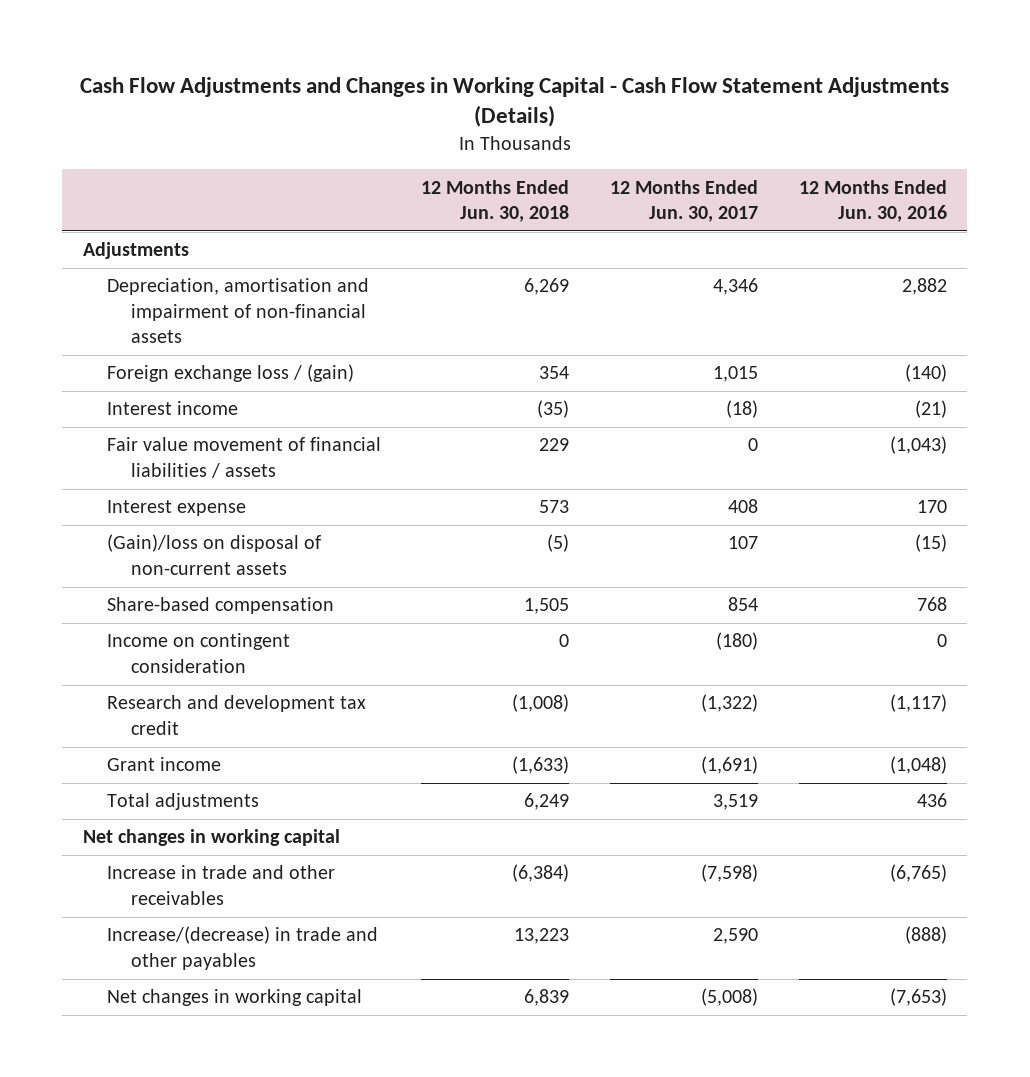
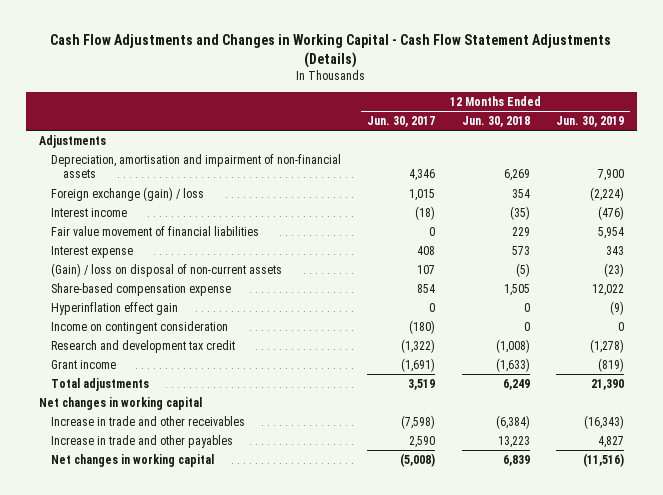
[799,179,948,223] 12 Months Ended Jun. 30, 2016 -> none
none -> [555,115,624,127] Jun. 30, 2019
[106,364,354,383] Foreign exchange loss / (gain) -> [51,186,205,201] Foreign exchange (gain) / loss
[106,437,381,478] Fair value movement of financial liabilities / assets -> [51,225,260,236] Fair value movement of financial liabilities
[106,534,321,575] (Gain)/loss on disposal of non-current assets -> [51,262,283,277] (Gain) / loss on disposal of non-current assets
[106,597,334,615] Share-based compensation -> [51,282,232,296] Share-based compensation expense
none -> [51,301,179,315] Hyperinflation effect gain
[106,926,378,970] Increase/(decrease) in trade and other payables -> [51,434,234,448] Increase in trade and other payables

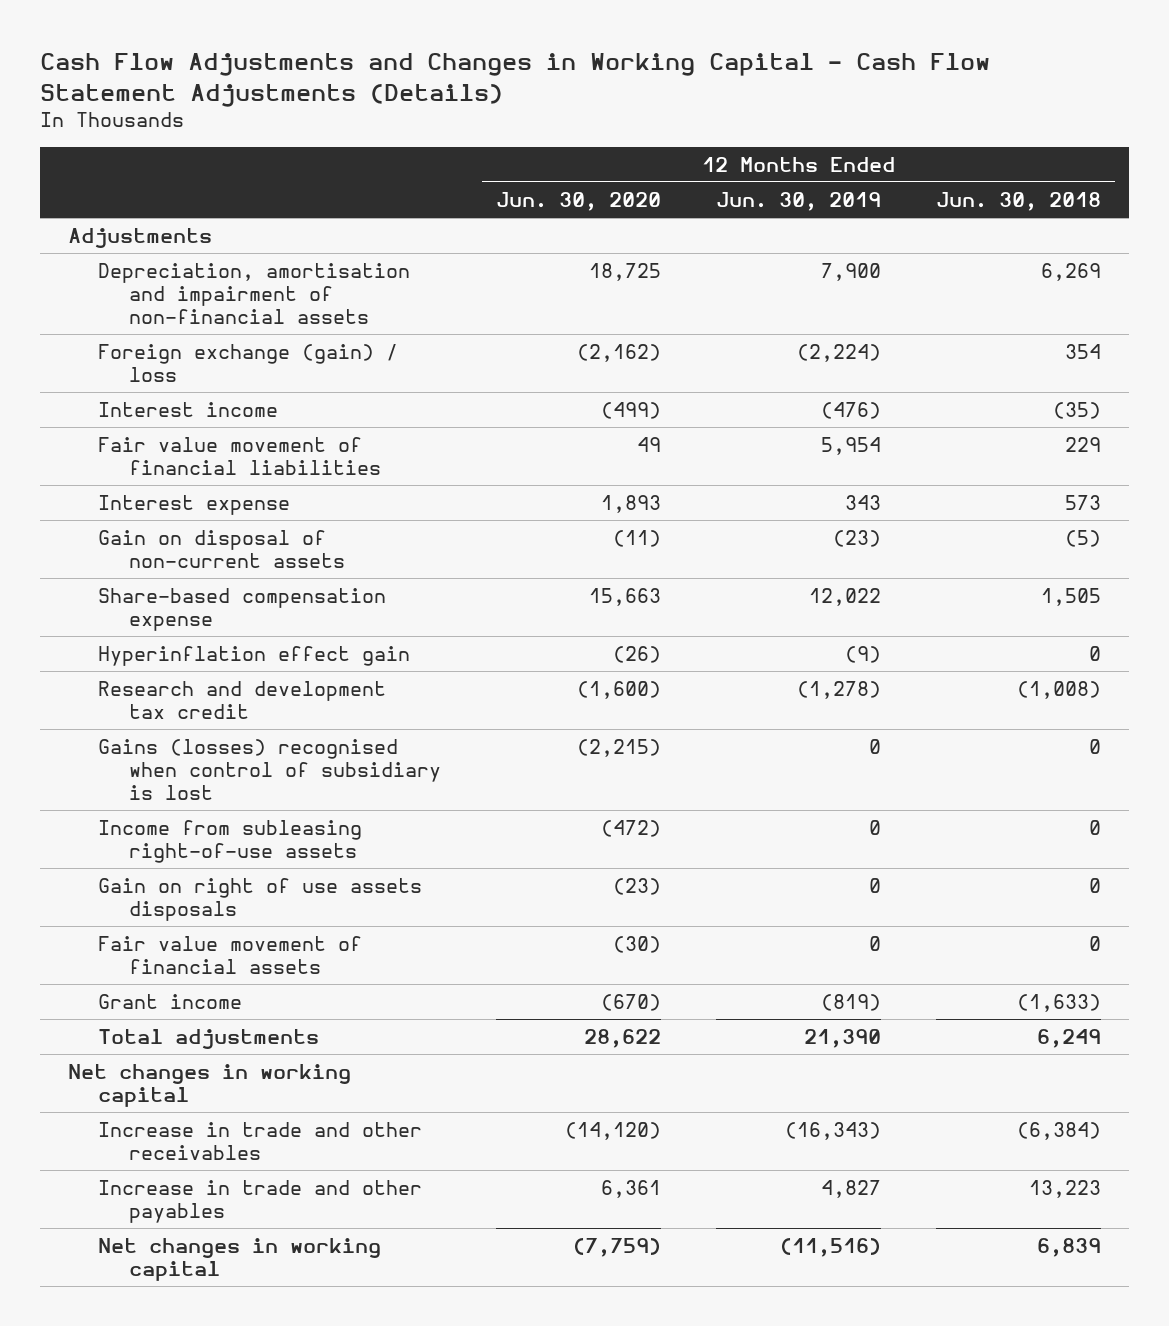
[367,115,436,127] Jun. 30, 2017 -> none
none -> [495,191,661,211] Jun. 30, 2020
[51,262,283,277] (Gain) / loss on disposal of non-current assets -> [98,530,345,568] Gain on disposal of non-current assets
[51,320,229,334] Income on contingent consideration -> none
none -> [98,739,441,800] Gains (losses) recognised when control of subsidiary is lost
none -> [98,820,363,863] Income from subleasing right-of-use assets
none -> [98,878,423,921] Gain on right of use assets disposals
none -> [98,936,363,974] Fair value movement of financial assets

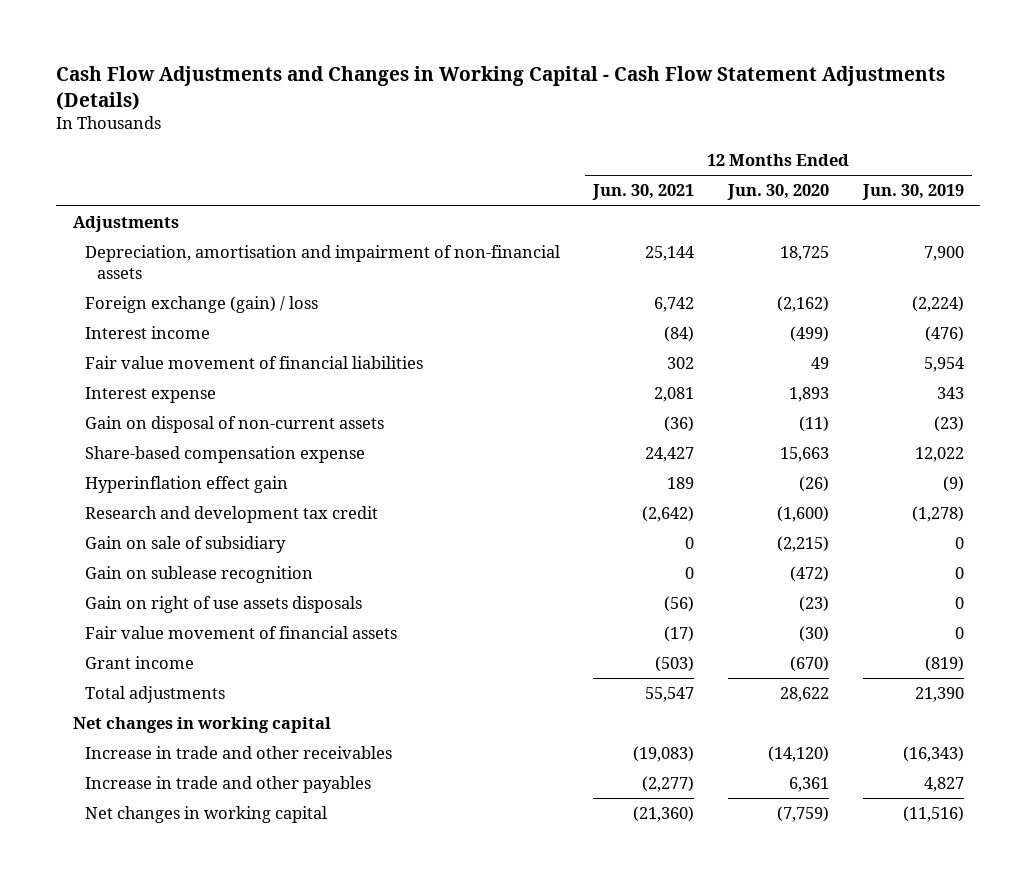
[936,191,1102,211] Jun. 30, 2018 -> none
none -> [592,184,695,201] Jun. 30, 2021
[98,739,441,800] Gains (losses) recognised when control of subsidiary is lost -> [84,536,286,554] Gain on sale of subsidiary
[98,820,363,863] Income from subleasing right-of-use assets -> [84,566,313,584] Gain on sublease recognition

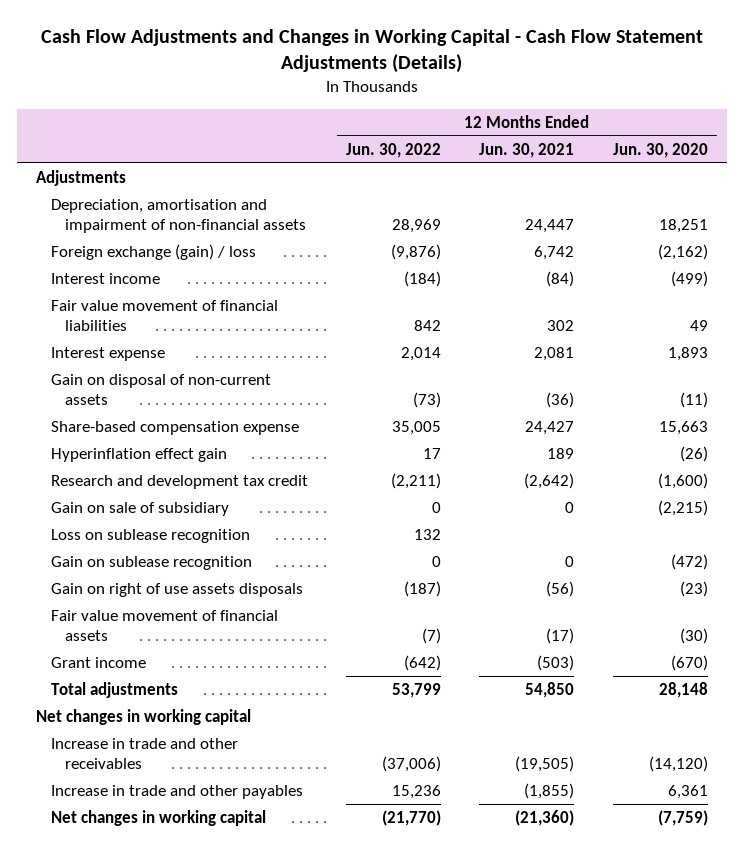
[861,184,964,201] Jun. 30, 2019 -> none
none -> [346,142,442,158] Jun. 30, 2022
[645,246,695,262] 25,144 -> [525,219,575,234] 24,447
[779,246,829,262] 18,725 -> [658,219,708,234] 18,251
none -> [50,528,250,543] Loss on sublease recognition
[645,687,695,703] 55,547 -> [525,681,575,698] 54,850
[779,687,829,703] 28,622 -> [658,681,708,698] 28,148
[633,746,695,763] (19,083) -> [515,756,575,773] (19,505)
[642,776,695,793] (2,277) -> [524,782,575,799] (1,855)

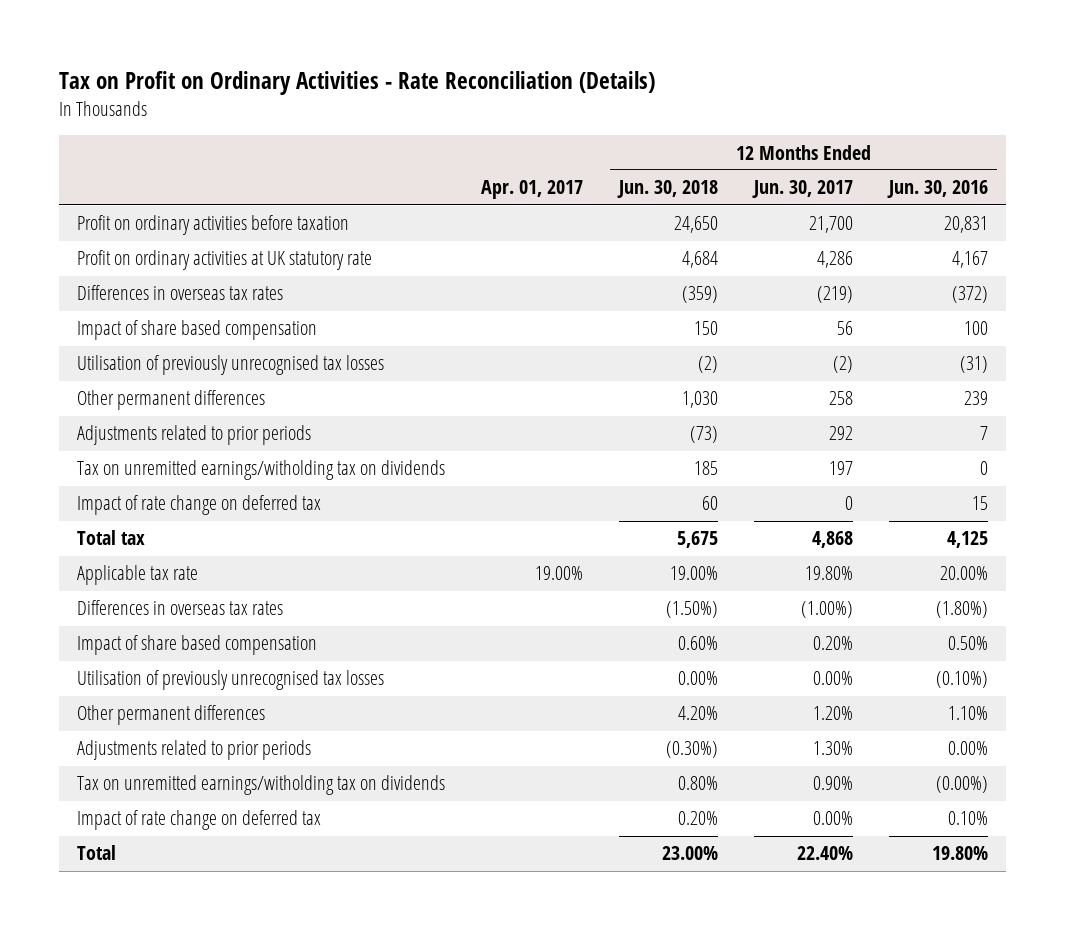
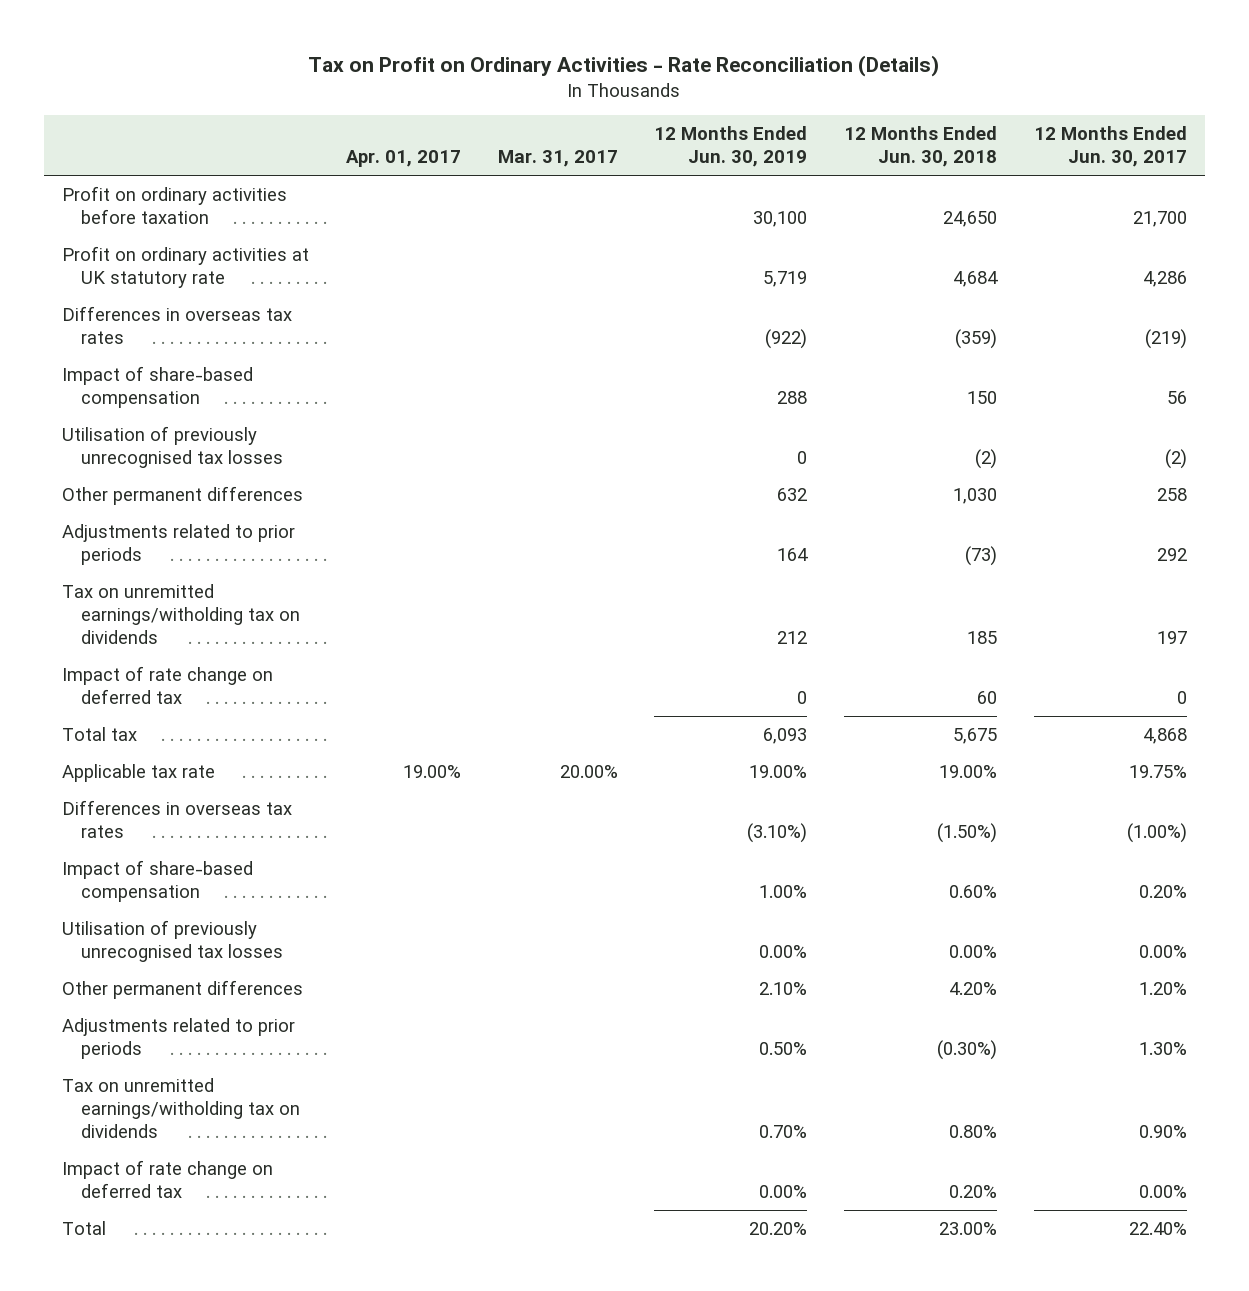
[887,180,989,199] Jun. 30, 2016 -> none
none -> [497,150,618,168] Mar. 31, 2017
none -> [654,126,808,168] 12 Months Ended Jun. 30, 2019
[76,320,317,341] Impact of share based compensation -> [62,366,254,409] Impact of share-based compensation
[805,566,854,581] 19.80% -> [1128,765,1187,779] 19.75%
[76,635,317,656] Impact of share based compensation -> [62,860,254,903] Impact of share-based compensation

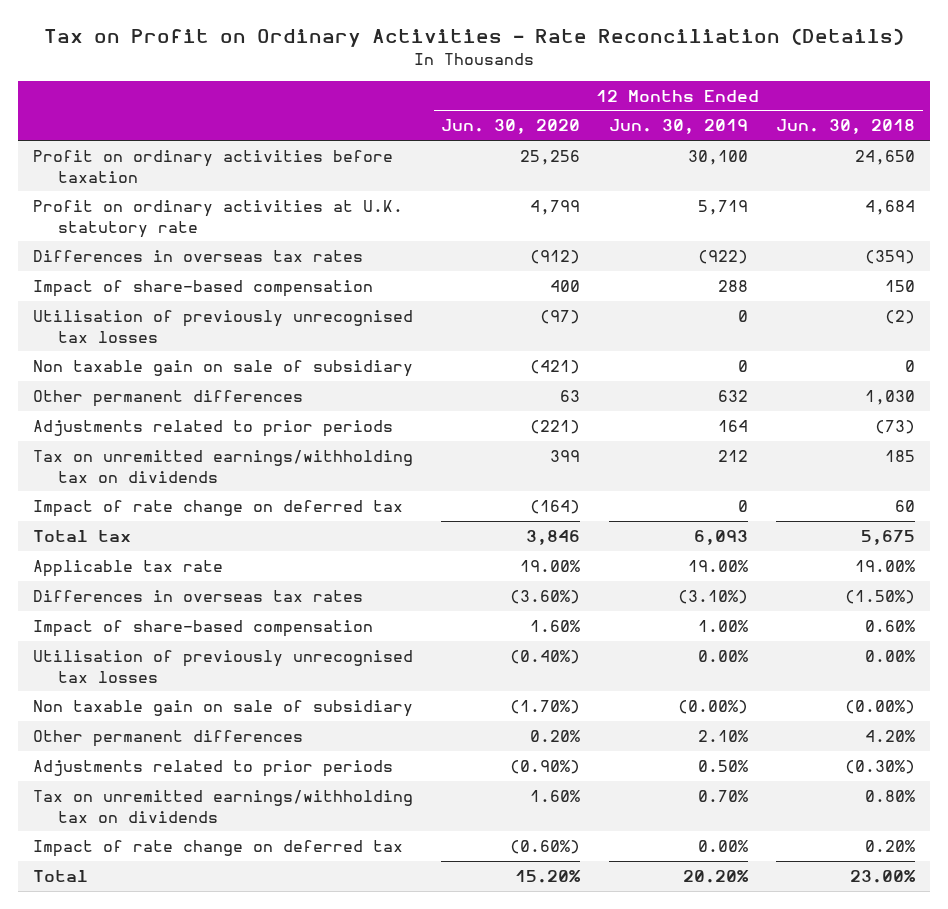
[345,150,461,168] Apr. 01, 2017 -> none
[497,150,618,168] Mar. 31, 2017 -> none
[1033,126,1187,168] 12 Months Ended Jun. 30, 2017 -> none
none -> [441,119,581,135] Jun. 30, 2020
[62,246,310,289] Profit on ordinary activities at UK statutory rate -> [32,199,403,238] Profit on ordinary activities at U.K. statutory rate
none -> [32,359,413,377] Non taxable gain on sale of subsidiary
[62,584,301,645] Tax on unremitted earnings/witholding tax on dividends -> [32,449,413,483] Tax on unremitted earnings/withholding tax on dividends
none -> [32,699,413,717] Non taxable gain on sale of subsidiary
[62,1078,301,1139] Tax on unremitted earnings/witholding tax on dividends -> [32,789,413,823] Tax on unremitted earnings/withholding tax on dividends

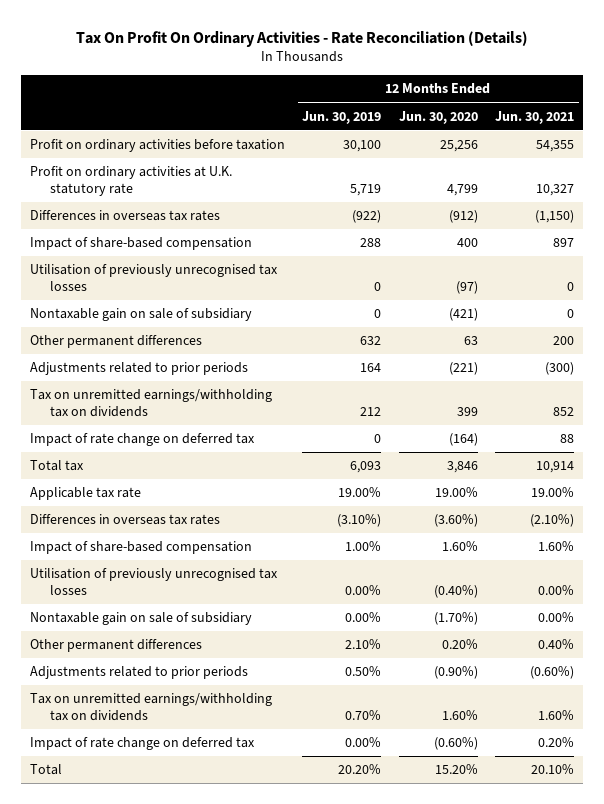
[44,28,905,48] Tax on Profit on Ordinary Activities - Rate Reconciliation (Details) -> [76,30,529,47] Tax On Profit On Ordinary Activities - Rate Reconciliation (Details)
[776,119,916,135] Jun. 30, 2018 -> none
none -> [495,110,575,124] Jun. 30, 2021
[32,359,413,377] Non taxable gain on sale of subsidiary -> [29,308,252,322] Nontaxable gain on sale of subsidiary
[32,699,413,717] Non taxable gain on sale of subsidiary -> [29,612,252,626] Nontaxable gain on sale of subsidiary
[677,699,748,714] (0.00%) -> [345,612,382,623] 0.00%

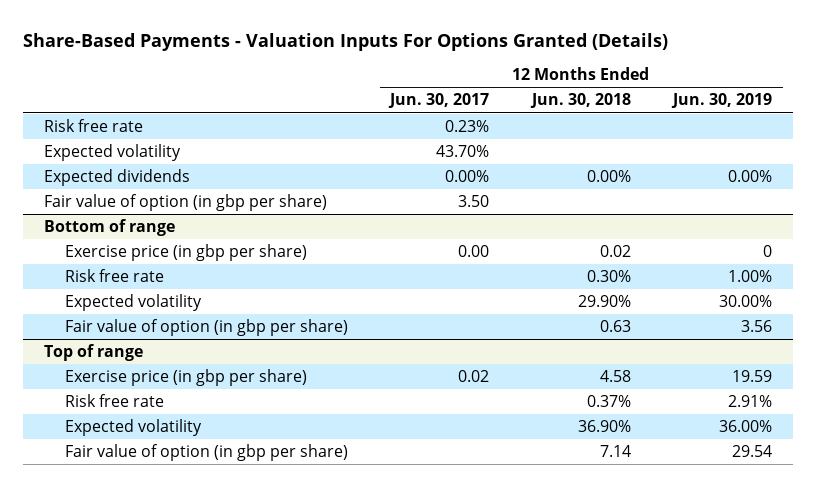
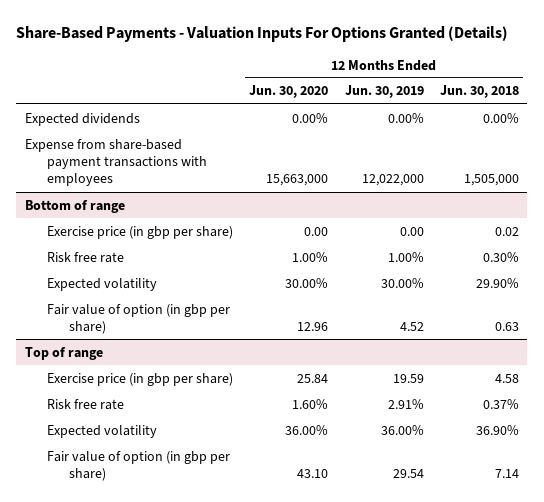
[388,93,490,109] Jun. 30, 2017 -> none
none -> [249,85,329,99] Jun. 30, 2020
[44,118,144,132] Risk free rate -> none
[44,143,182,161] Expected volatility -> none
[44,193,328,211] Fair value of option (in gbp per share) -> none
none -> [24,138,207,187] Expense from share-based payment transactions with employees
[762,244,772,257] 0 -> [399,226,424,236] 0.00
[740,319,772,332] 3.56 -> [399,321,424,331] 4.52

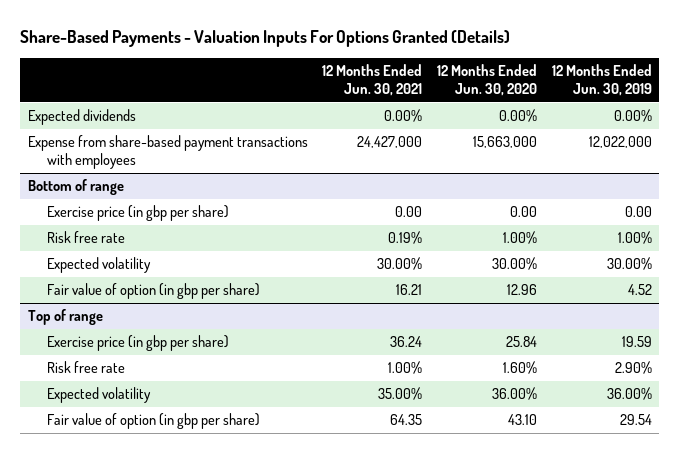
[439,85,519,99] Jun. 30, 2018 -> none
none -> [322,63,423,96] 12 Months Ended Jun. 30, 2021
[387,398,424,409] 2.91% -> [614,361,652,375] 2.90%

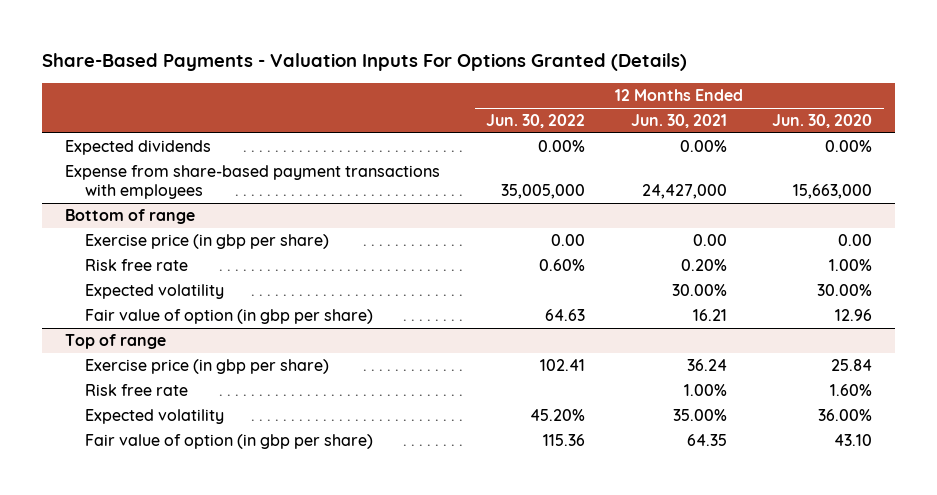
[551,63,652,96] 12 Months Ended Jun. 30, 2019 -> none
none -> [485,114,585,129] Jun. 30, 2022
[388,231,423,245] 0.19% -> [680,259,727,272] 0.20%

